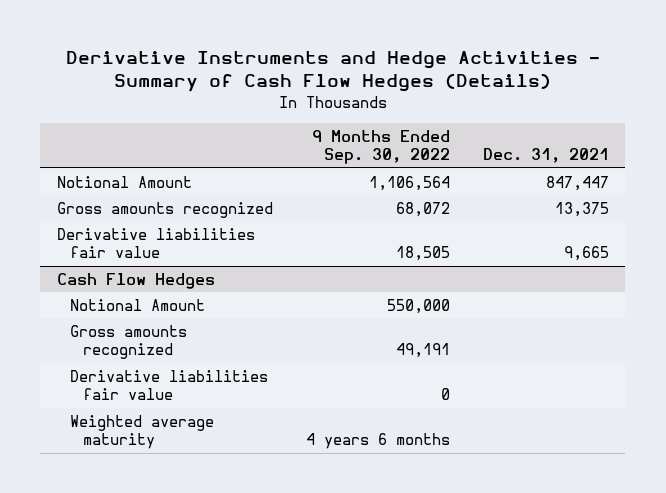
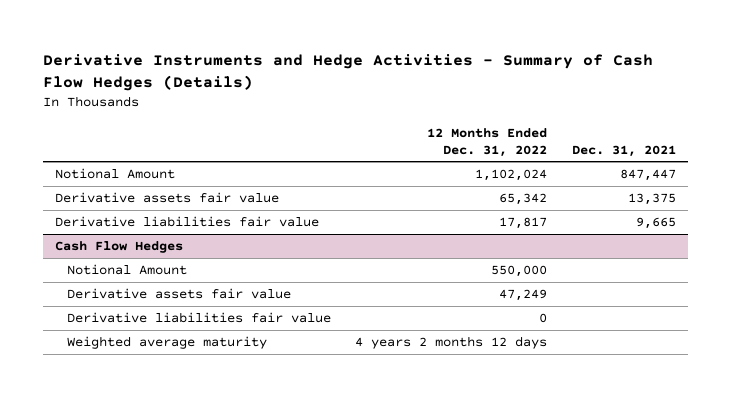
[311,129,450,165] 9 Months Ended Sep. 30, 2022 -> none
none -> [427,127,548,157] 12 Months Ended Dec. 31, 2022
[56,201,273,218] Gross amounts recognized -> [55,192,280,204] Derivative assets fair value
[70,324,188,360] Gross amounts recognized -> [66,288,291,300] Derivative assets fair value

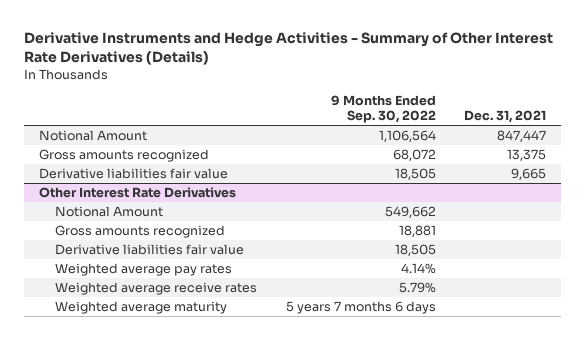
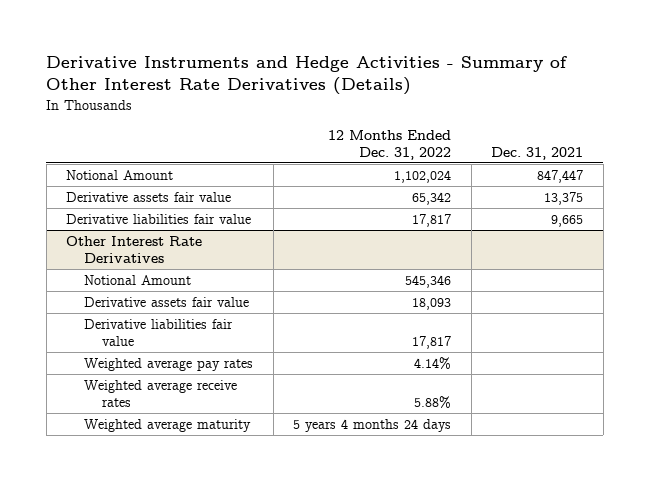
[330,95,436,124] 9 Months Ended Sep. 30, 2022 -> none
none -> [328,129,452,160] 12 Months Ended Dec. 31, 2022
[38,148,209,162] Gross amounts recognized -> [66,191,232,202] Derivative assets fair value
[54,224,225,238] Gross amounts recognized -> [84,296,250,307] Derivative assets fair value

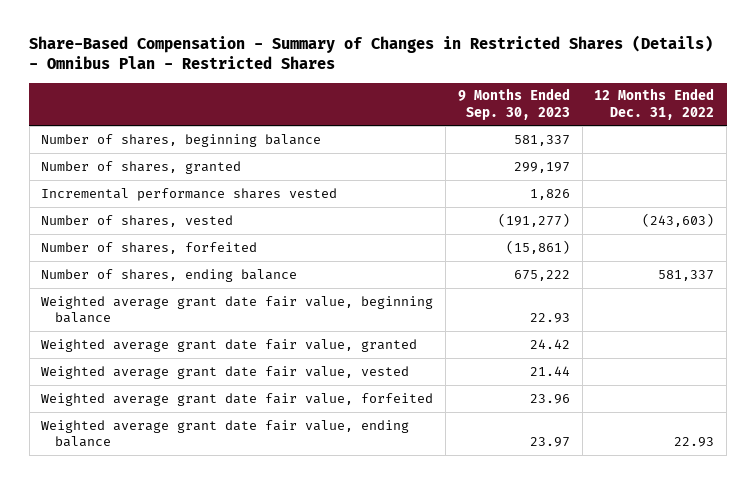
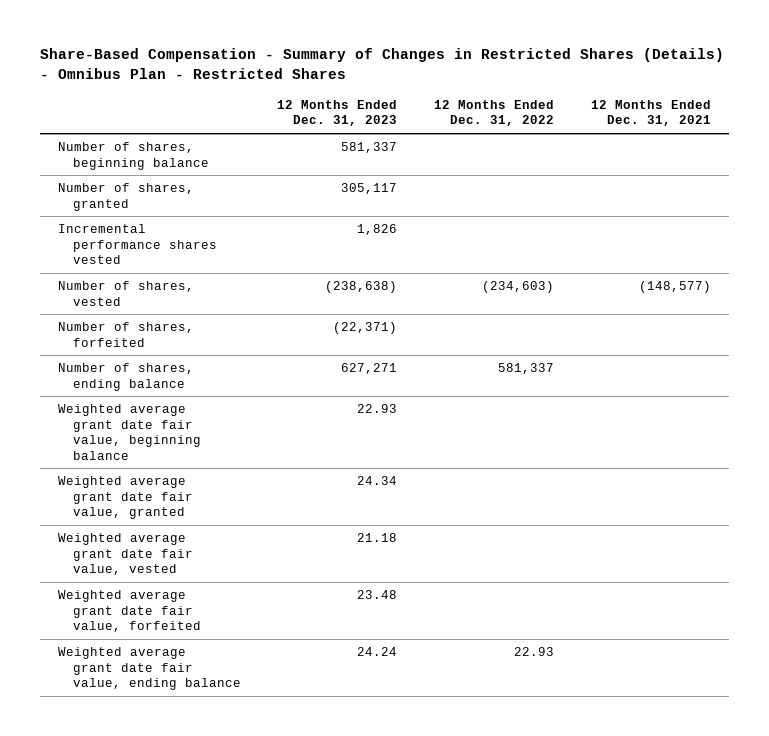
[457,88,570,120] 9 Months Ended Sep. 30, 2023 -> none
none -> [277,99,398,127] 12 Months Ended Dec. 31, 2023
none -> [591,99,712,127] 12 Months Ended Dec. 31, 2021
[642,212,715,227] (243,603) -> [482,281,555,294] (234,603)

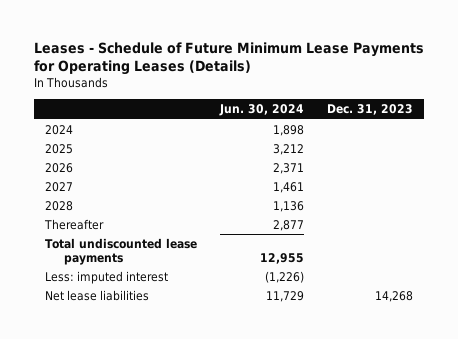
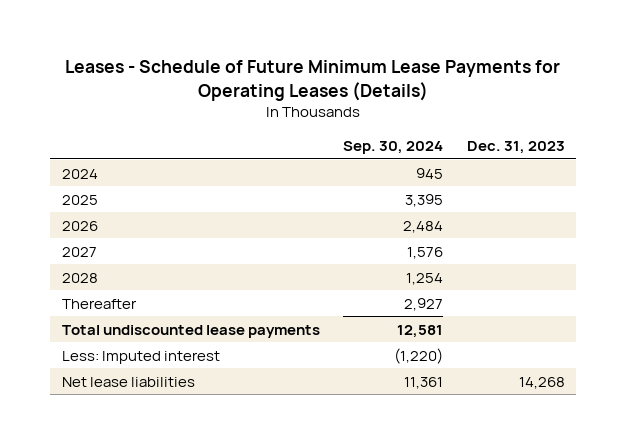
[219,104,305,117] Jun. 30, 2024 -> none
none -> [343,141,444,155] Sep. 30, 2024
[45,271,169,285] Less: imputed interest -> [61,350,220,364] Less: Imputed interest

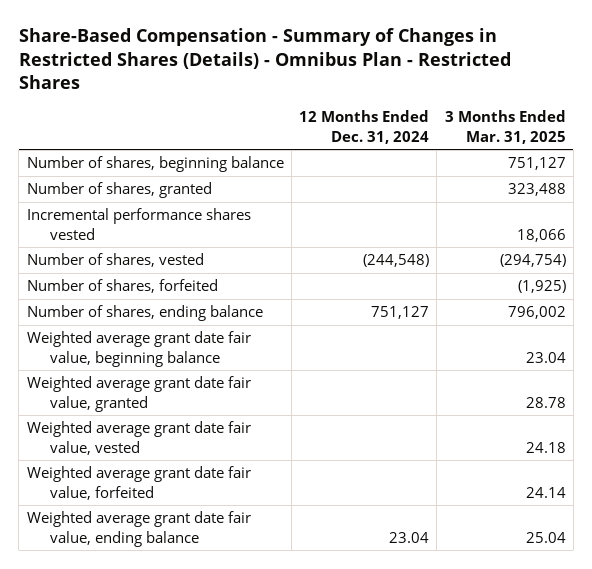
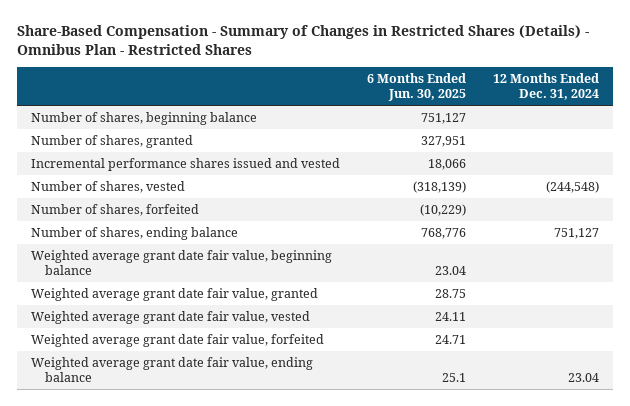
[444,110,566,144] 3 Months Ended Mar. 31, 2025 -> none
none -> [366,73,466,102] 6 Months Ended Jun. 30, 2025
[26,208,251,240] Incremental performance shares vested -> [30,157,340,171] Incremental performance shares issued and vested

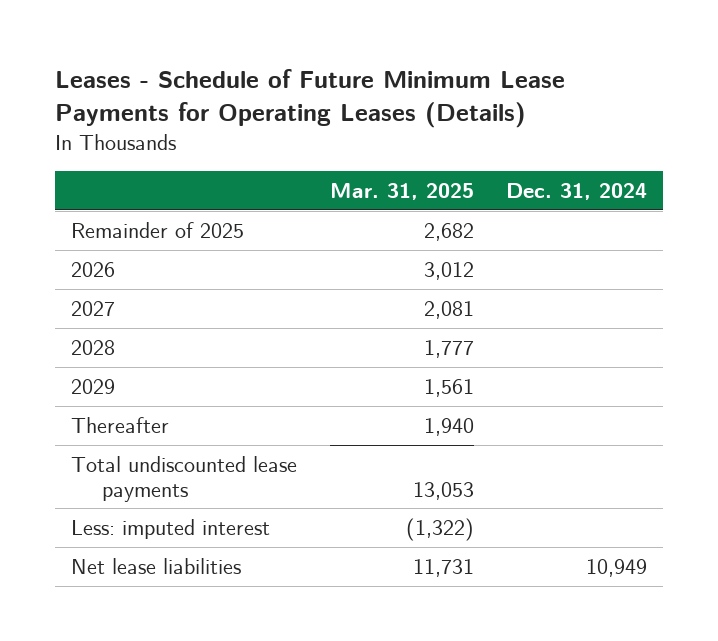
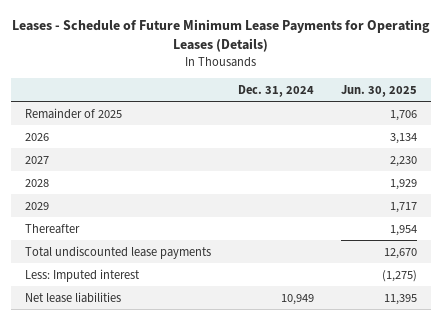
[329,183,474,201] Mar. 31, 2025 -> none
none -> [341,84,418,97] Jun. 30, 2025
[70,518,270,539] Less: imputed interest -> [24,268,140,282] Less: Imputed interest

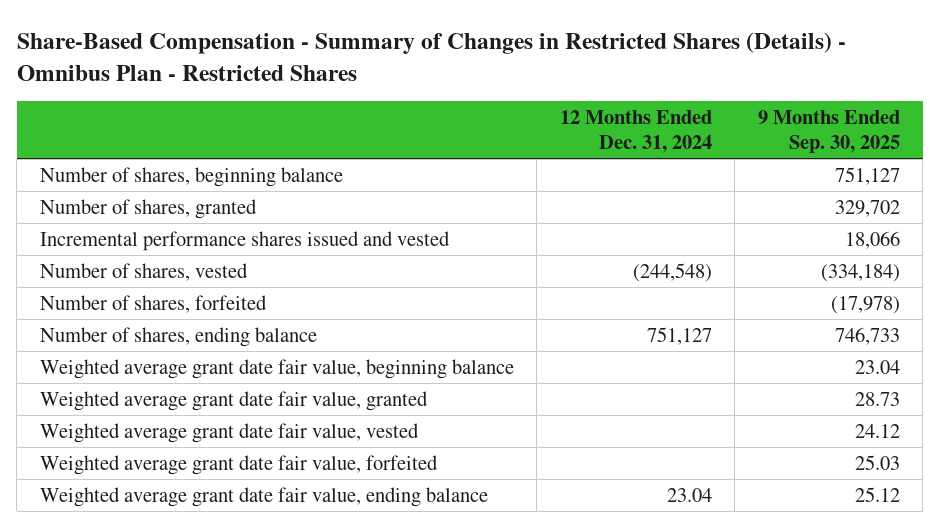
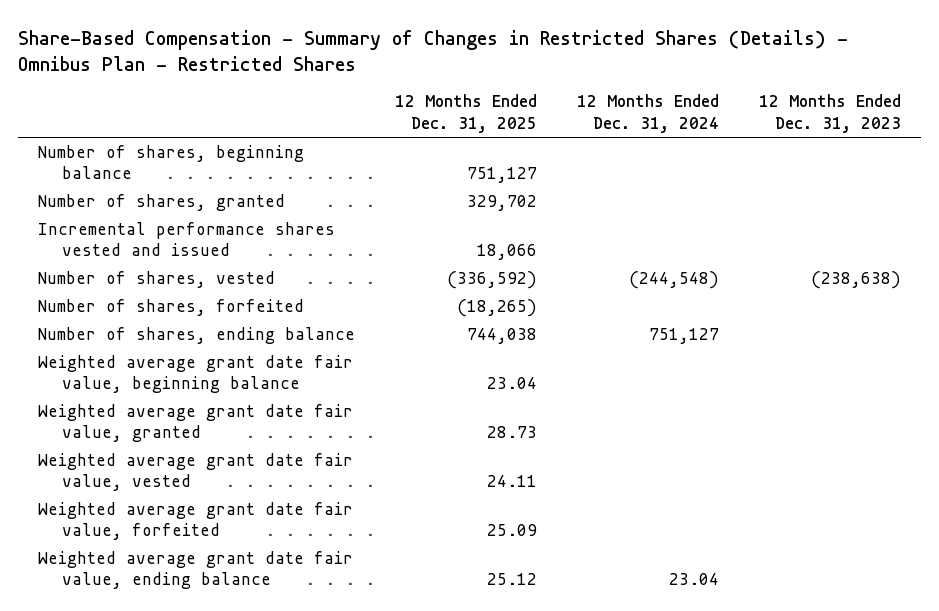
[757,109,900,154] 9 Months Ended Sep. 30, 2025 -> none
none -> [395,94,538,133] 12 Months Ended Dec. 31, 2025
none -> [758,94,901,133] 12 Months Ended Dec. 31, 2023
[39,230,450,251] Incremental performance shares issued and vested -> [38,221,336,257] Incremental performance shares vested and issued

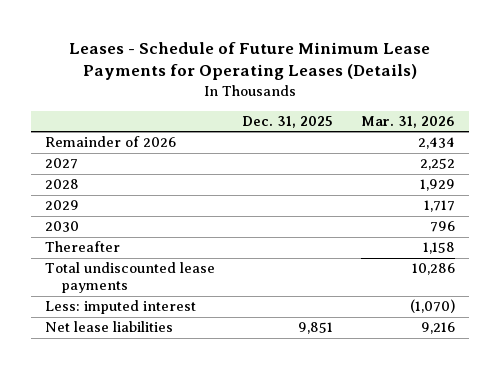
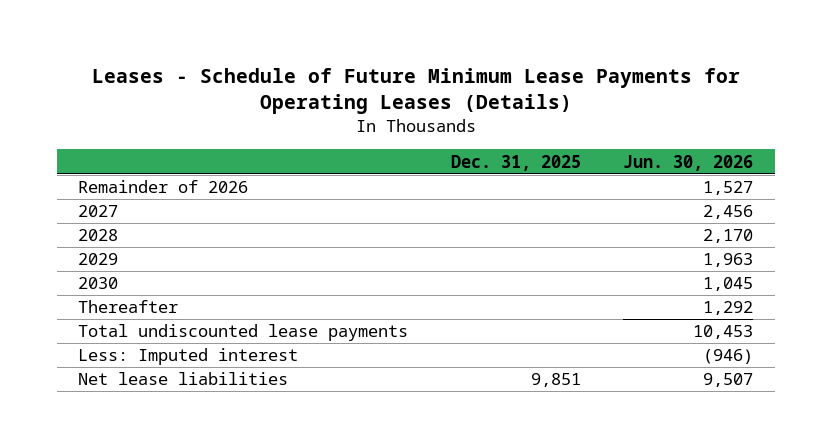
[361,115,456,128] Mar. 31, 2026 -> none
none -> [623,154,754,171] Jun. 30, 2026
[44,300,196,315] Less: imputed interest -> [77,348,298,366] Less: Imputed interest

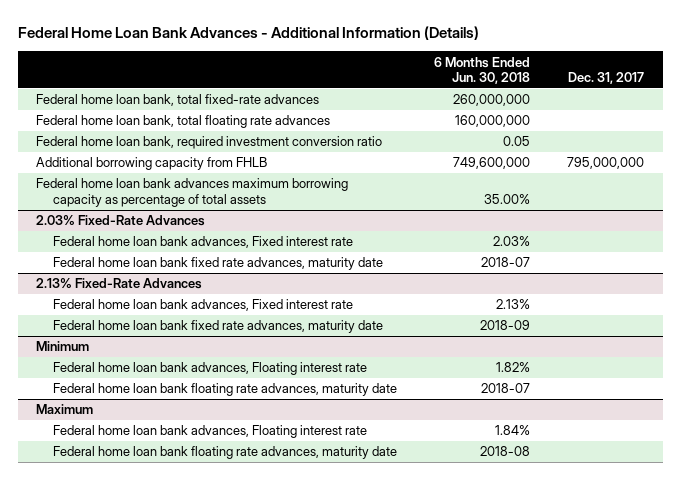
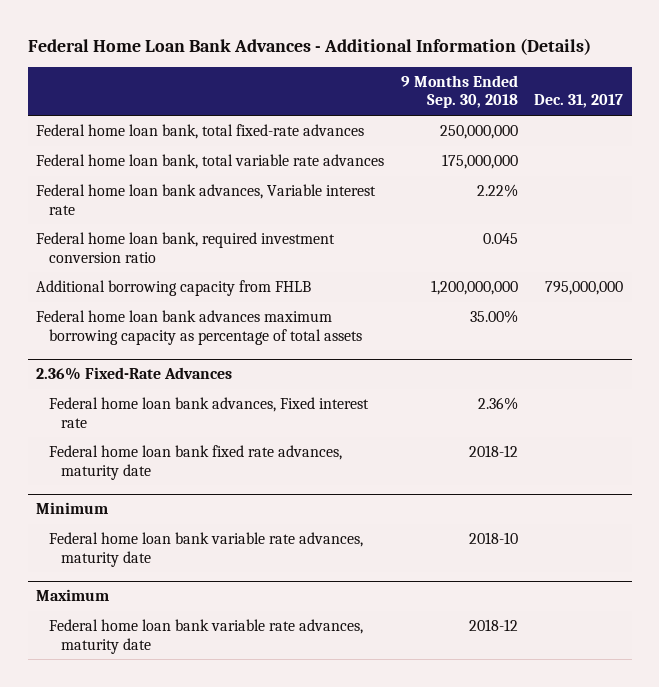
[433,56,530,84] 6 Months Ended Jun. 30, 2018 -> none
none -> [400,75,518,109] 9 Months Ended Sep. 30, 2018
[36,115,331,129] Federal home loan bank, total floating rate advances -> [36,154,385,170] Federal home loan bank, total variable rate advances
none -> [36,184,377,215] Federal home loan bank advances, Variable interest rate
[36,215,206,227] 2.03% Fixed-Rate Advances -> [36,367,233,381] 2.36% Fixed-Rate Advances
[36,278,203,290] 2.13% Fixed-Rate Advances -> none
[52,299,353,312] Federal home loan bank advances, Fixed interest rate -> none
[52,320,383,334] Federal home loan bank fixed rate advances, maturity date -> none
[52,362,367,376] Federal home loan bank advances, Floating interest rate -> none
[52,383,397,397] Federal home loan bank floating rate advances, maturity date -> [48,532,363,567] Federal home loan bank variable rate advances, maturity date
[52,425,367,439] Federal home loan bank advances, Floating interest rate -> none
[52,446,397,460] Federal home loan bank floating rate advances, maturity date -> [48,619,363,654] Federal home loan bank variable rate advances, maturity date

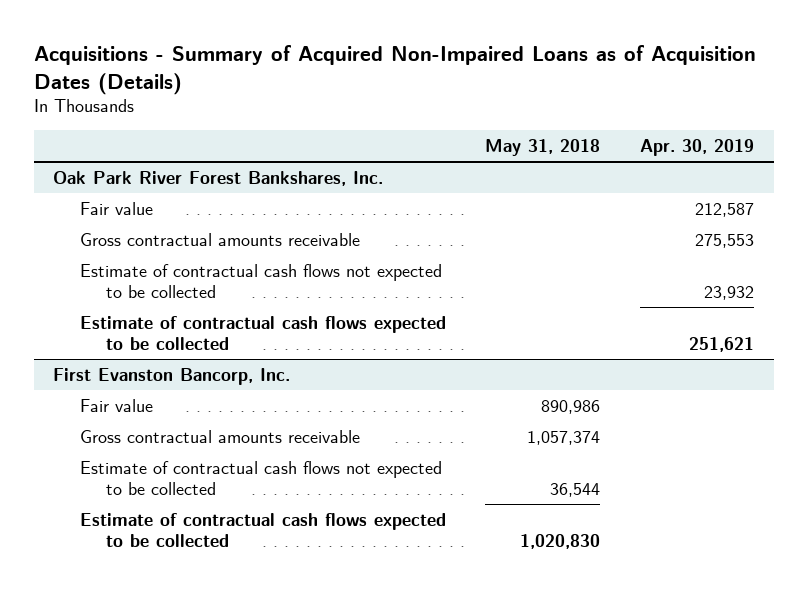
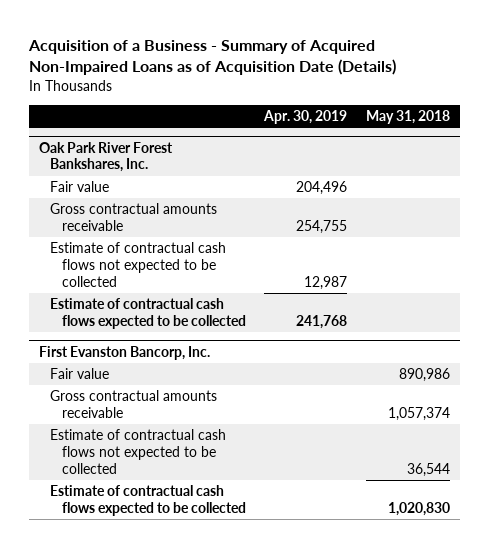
[33,45,756,95] Acquisitions - Summary of Acquired Non-Impaired Loans as of Acquisition Dates (Details) -> [28,39,397,76] Acquisition of a Business - Summary of Acquired Non-Impaired Loans as of Acquisition Date (Details)
[694,202,754,217] 212,587 -> [296,181,348,196] 204,496
[694,233,754,248] 275,553 -> [296,219,348,234] 254,755
[703,286,754,301] 23,932 -> [304,275,348,290] 12,987
[688,337,754,353] 251,621 -> [296,314,348,329] 241,768

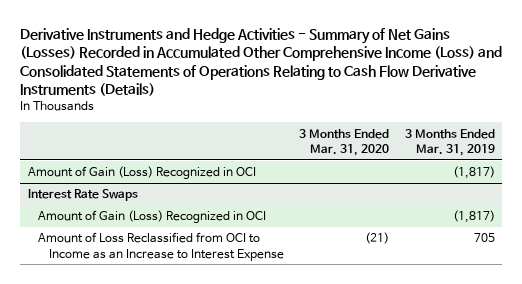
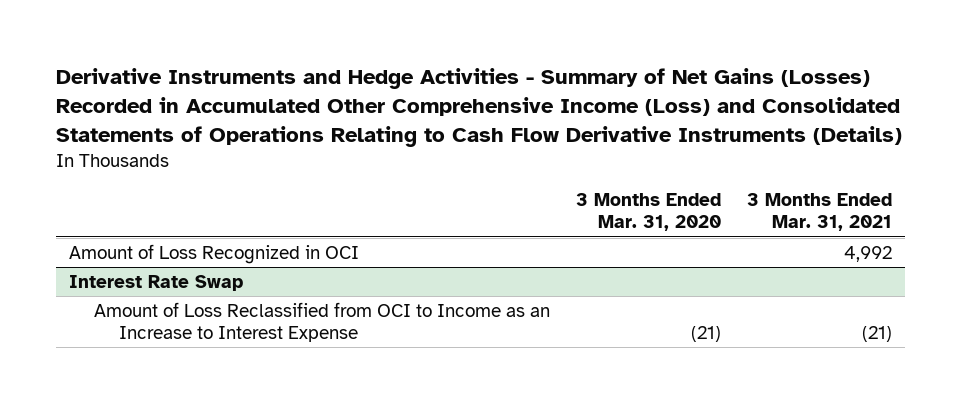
[404,128,495,157] 3 Months Ended Mar. 31, 2019 -> none
none -> [747,193,893,232] 3 Months Ended Mar. 31, 2021
[38,210,267,224] Amount of Gain (Loss) Recognized in OCI -> none
[27,166,256,180] Amount of Gain (Loss) Recognized in OCI -> [68,243,359,264] Amount of Loss Recognized in OCI
[27,189,138,202] Interest Rate Swaps -> [68,274,243,291] Interest Rate Swap

